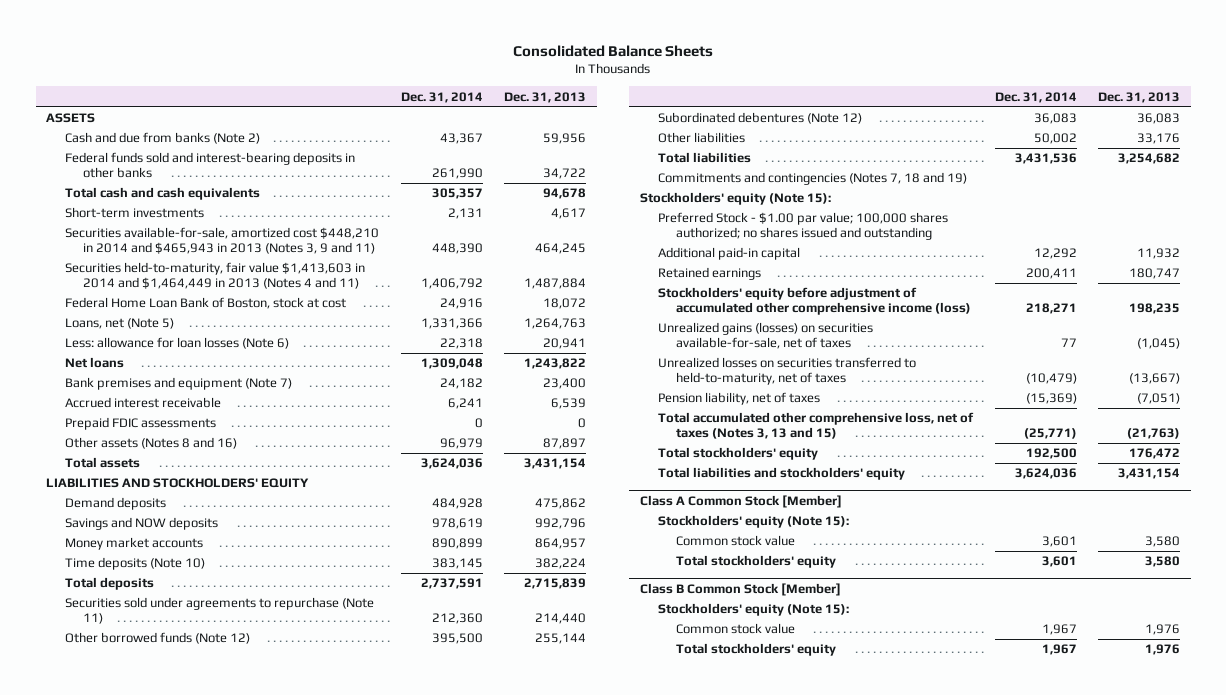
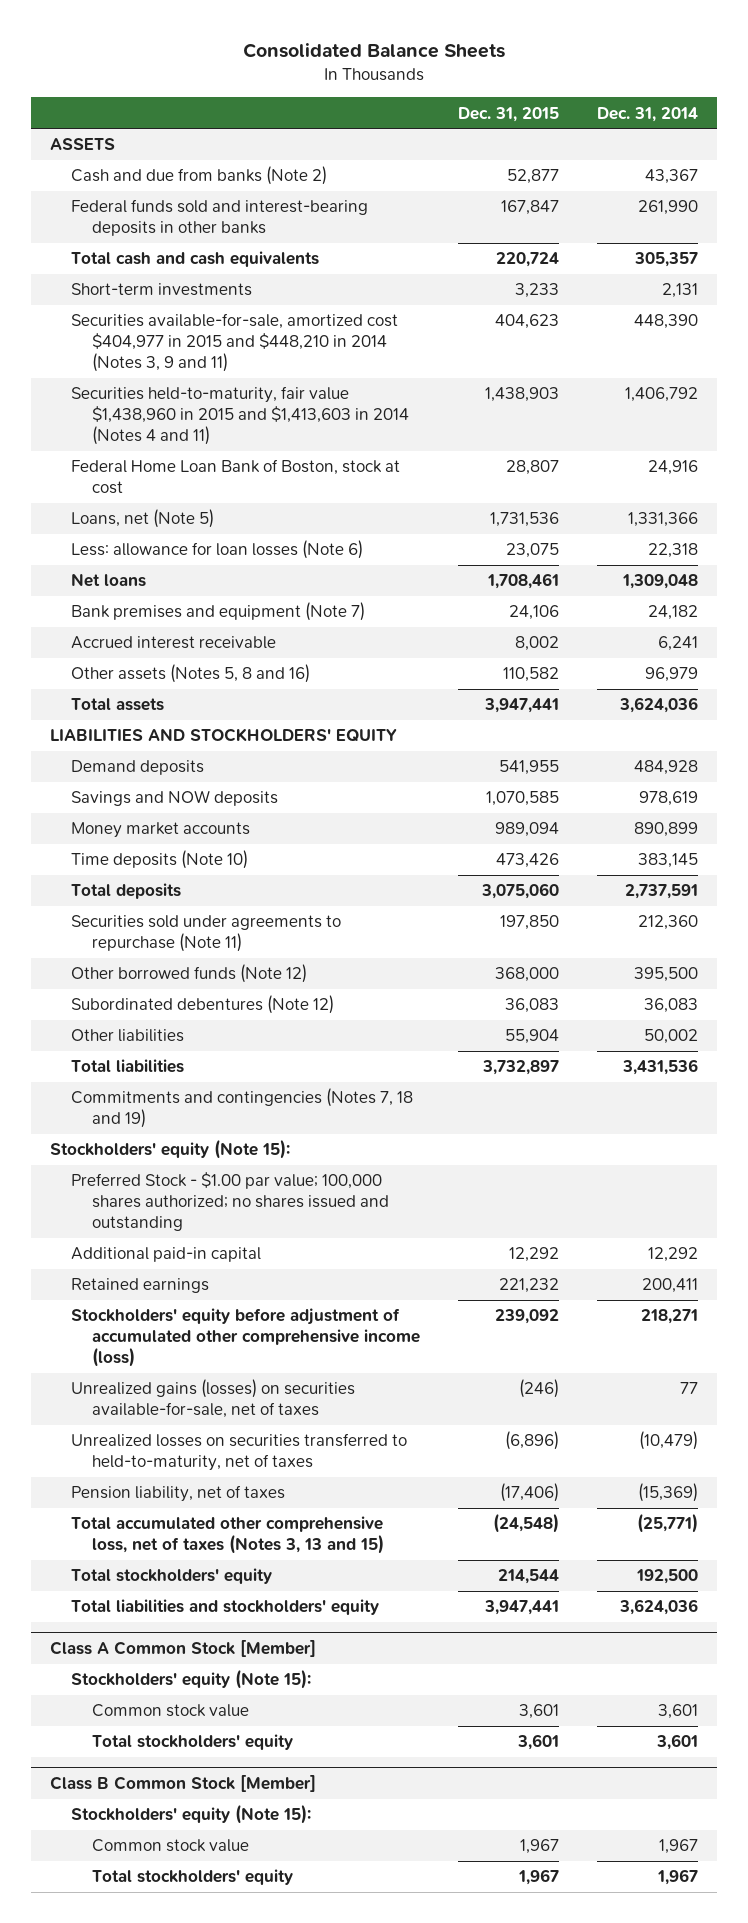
[504,91,587,103] Dec. 31, 2013 -> none
none -> [458,106,560,122] Dec. 31, 2015
[64,227,379,255] Securities available-for-sale, amortized cost $448,210 in 2014 and $465,943 in 2013 (Notes 3, 9 and 11) -> [71,313,399,373] Securities available-for-sale, amortized cost $404,977 in 2015 and $448,210 in 2014 (Notes 3, 9 and 11)
[64,262,365,290] Securities held-to-maturity, fair value $1,413,603 in 2014 and $1,464,449 in 2013 (Notes 4 and 11) -> [71,386,410,446] Securities held-to-maturity, fair value $1,438,960 in 2015 and $1,413,603 in 2014 (Notes 4 and 11)
[64,417,216,431] Prepaid FDIC assessments -> none
[64,437,237,450] Other assets (Notes 8 and 16) -> [71,664,311,684] Other assets (Notes 5, 8 and 16)

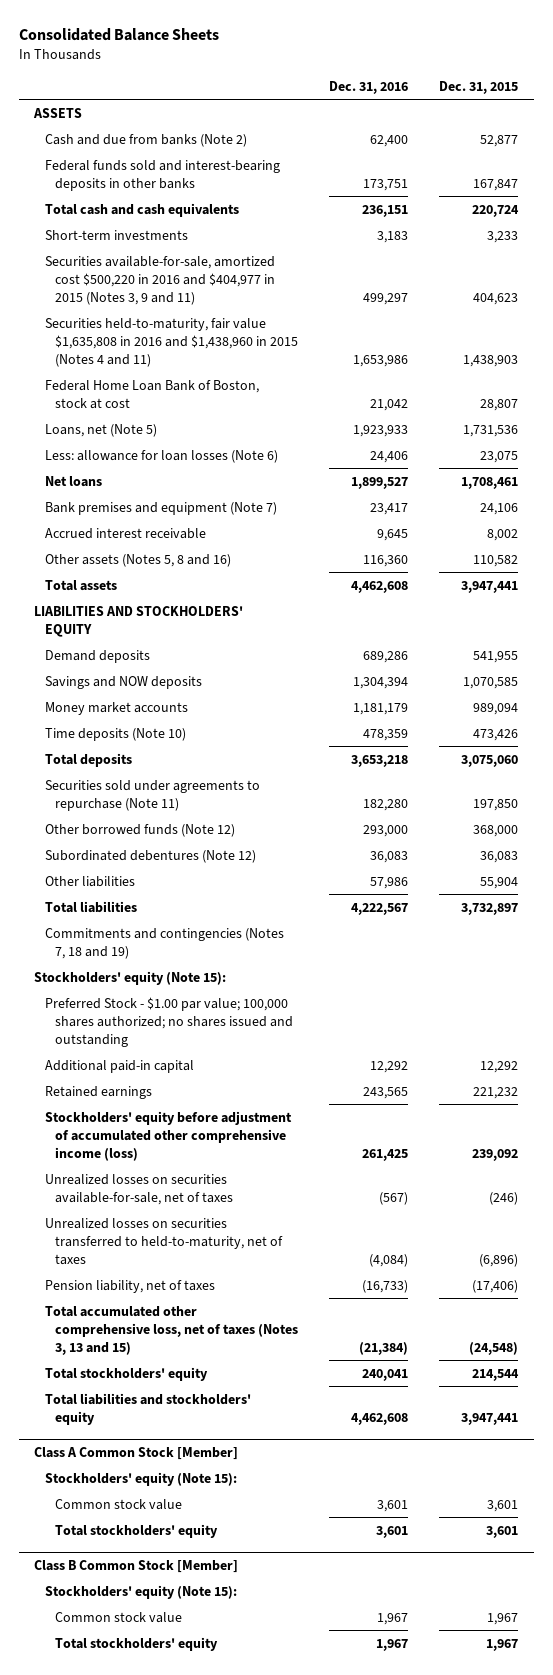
[596,106,698,122] Dec. 31, 2014 -> none
none -> [329,80,409,94] Dec. 31, 2016
[71,313,399,373] Securities available-for-sale, amortized cost $404,977 in 2015 and $448,210 in 2014 (Notes 3, 9 and 11) -> [44,255,276,305] Securities available-for-sale, amortized cost $500,220 in 2016 and $404,977 in 2015 (Notes 3, 9 and 11)
[71,386,410,446] Securities held-to-maturity, fair value $1,438,960 in 2015 and $1,413,603 in 2014 (Notes 4 and 11) -> [44,317,299,367] Securities held-to-maturity, fair value $1,635,808 in 2016 and $1,438,960 in 2015 (Notes 4 and 11)
[71,1379,356,1419] Unrealized gains (losses) on securities available-for-sale, net of taxes -> [44,1173,234,1205] Unrealized losses on securities available-for-sale, net of taxes

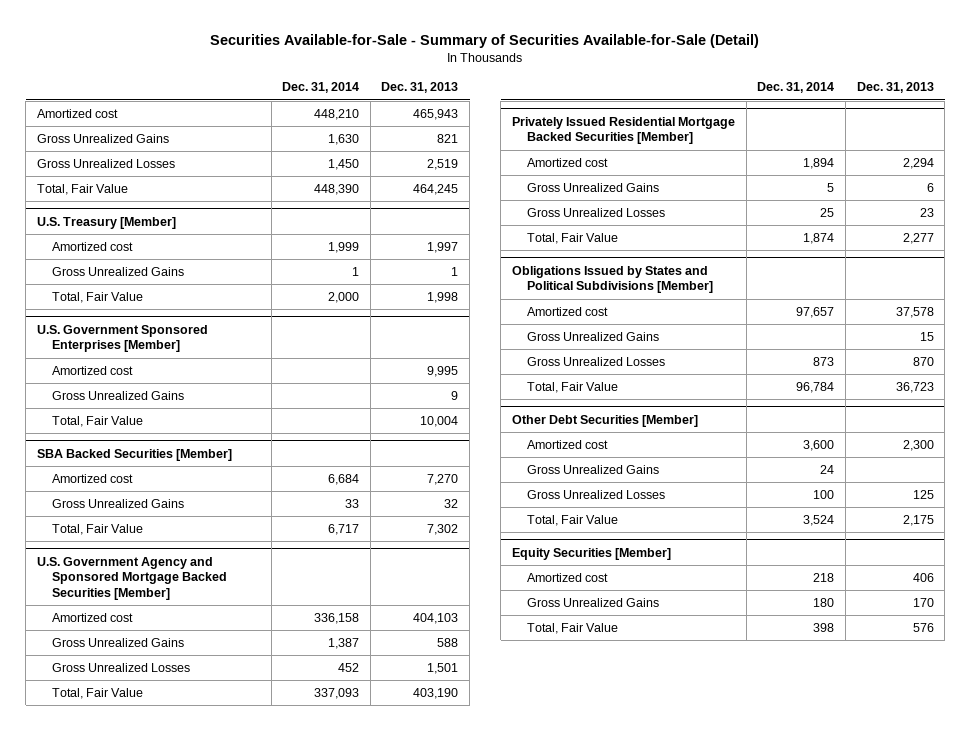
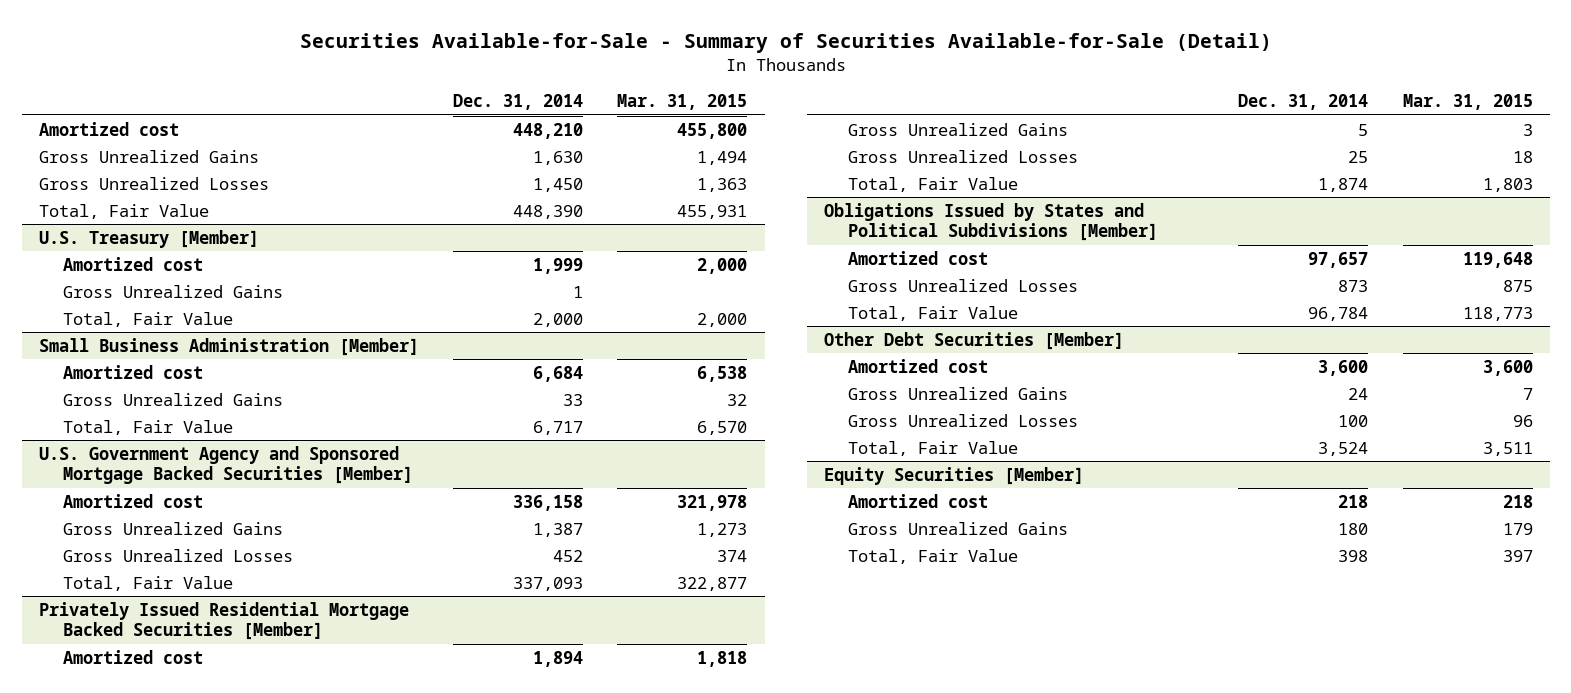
[381,82,459,94] Dec. 31, 2013 -> none
none -> [617,94,748,111] Mar. 31, 2015
[36,324,208,353] U.S. Government Sponsored Enterprises [Member] -> none
[52,365,134,375] Amortized cost -> none
[52,390,185,400] Gross Unrealized Gains -> none
[52,415,144,427] Total, Fair Value -> none
[36,448,232,461] SBA Backed Securities [Member] -> [38,337,419,356] Small Business Administration [Member]
[527,331,660,341] Gross Unrealized Gains -> none

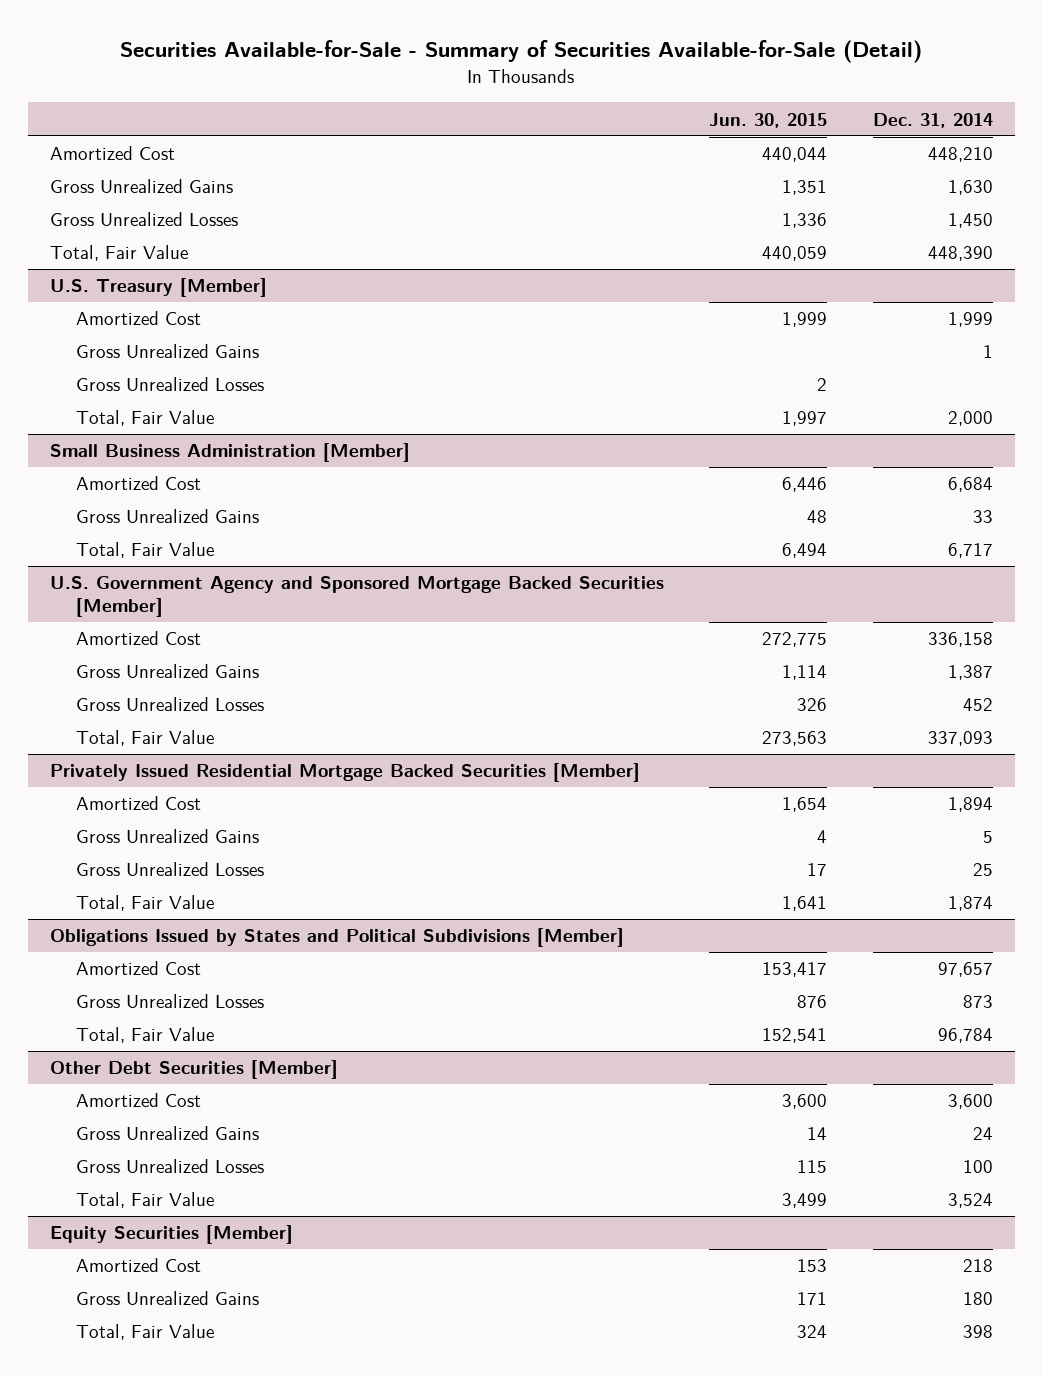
[617,94,748,111] Mar. 31, 2015 -> none
none -> [709,112,828,128] Jun. 30, 2015
[38,121,179,136] Amortized cost -> [50,146,176,161] Amortized Cost
[62,256,203,271] Amortized cost -> [75,311,201,326] Amortized Cost
none -> [75,377,264,392] Gross Unrealized Losses
[62,364,203,379] Amortized cost -> [75,476,201,491] Amortized Cost
[62,493,203,508] Amortized cost -> [75,631,201,646] Amortized Cost
[62,649,203,664] Amortized cost -> [75,796,201,811] Amortized Cost
[847,250,988,265] Amortized cost -> [75,961,201,976] Amortized Cost
[847,358,988,373] Amortized cost -> [75,1093,201,1108] Amortized Cost
[847,493,988,508] Amortized cost -> [75,1258,201,1273] Amortized Cost

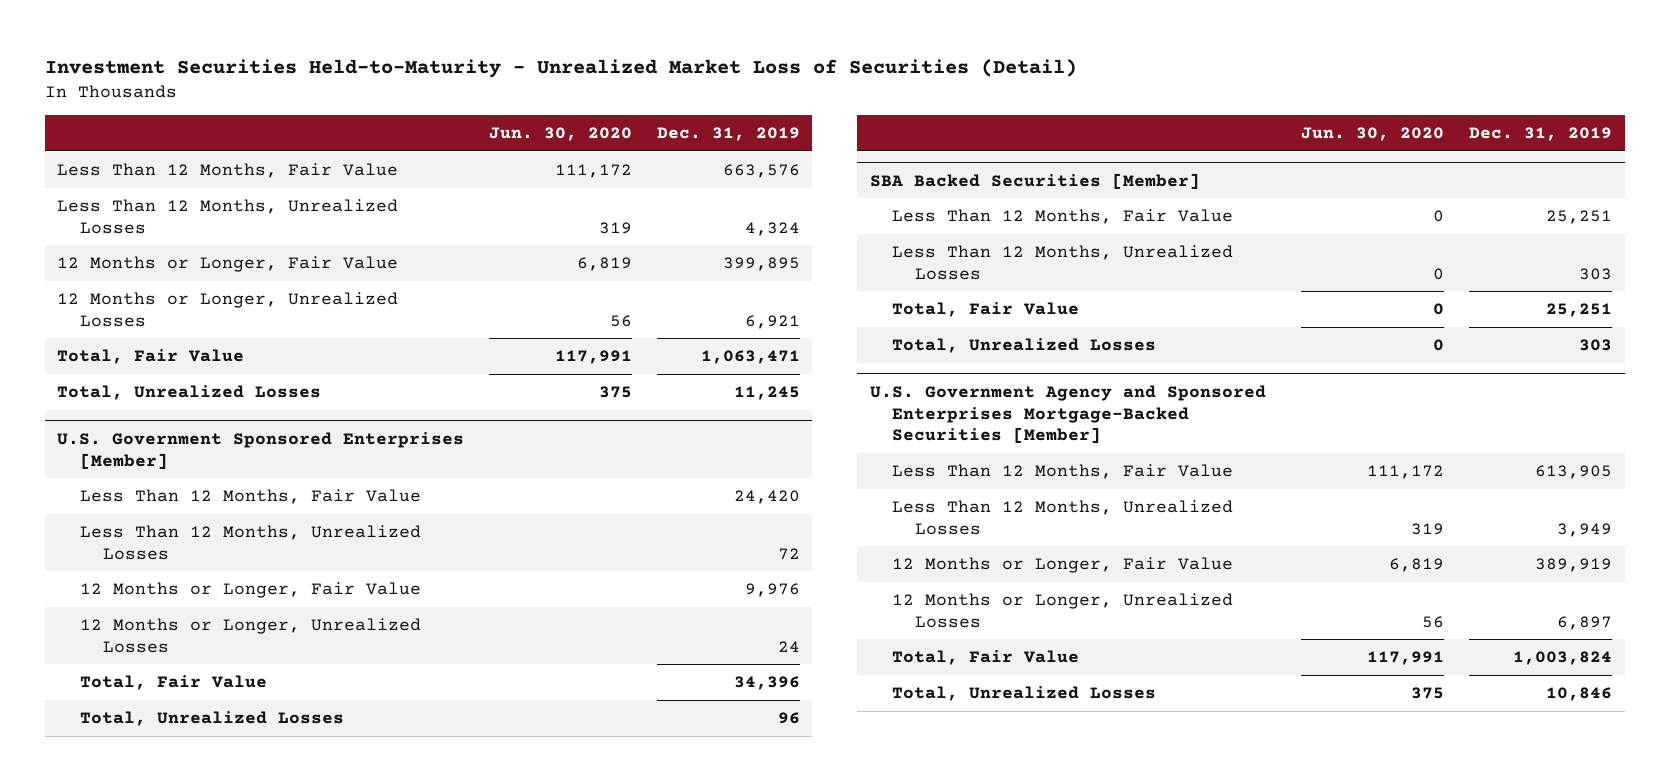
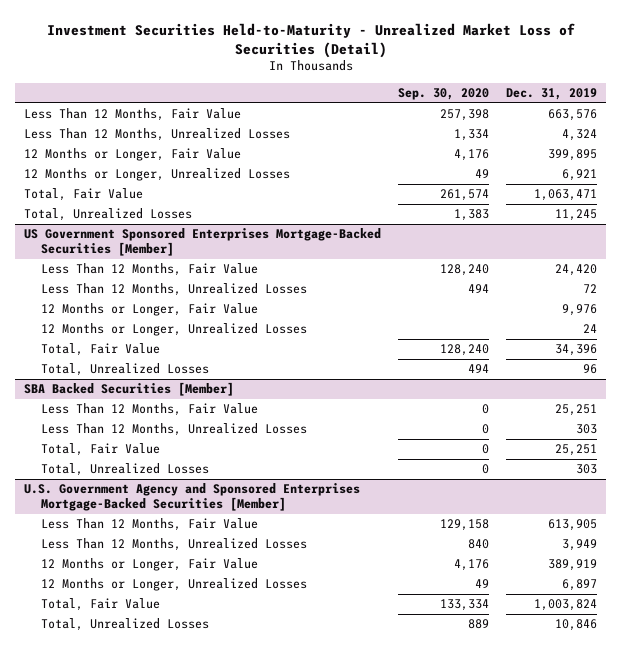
[489,127,633,142] Jun. 30, 2020 -> none
none -> [398,88,490,101] Sep. 30, 2020
[57,431,465,469] U.S. Government Sponsored Enterprises [Member] -> [24,228,382,257] US Government Sponsored Enterprises Mortgage-Backed Securities [Member]

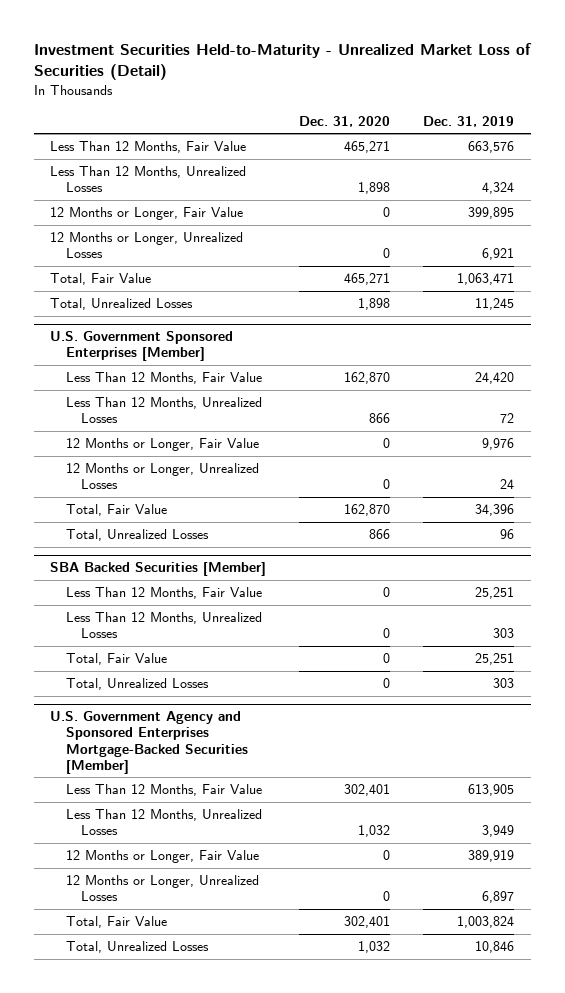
[398,88,490,101] Sep. 30, 2020 -> none
none -> [299,115,391,127] Dec. 31, 2020
[24,228,382,257] US Government Sponsored Enterprises Mortgage-Backed Securities [Member] -> [50,331,234,362] U.S. Government Sponsored Enterprises [Member]

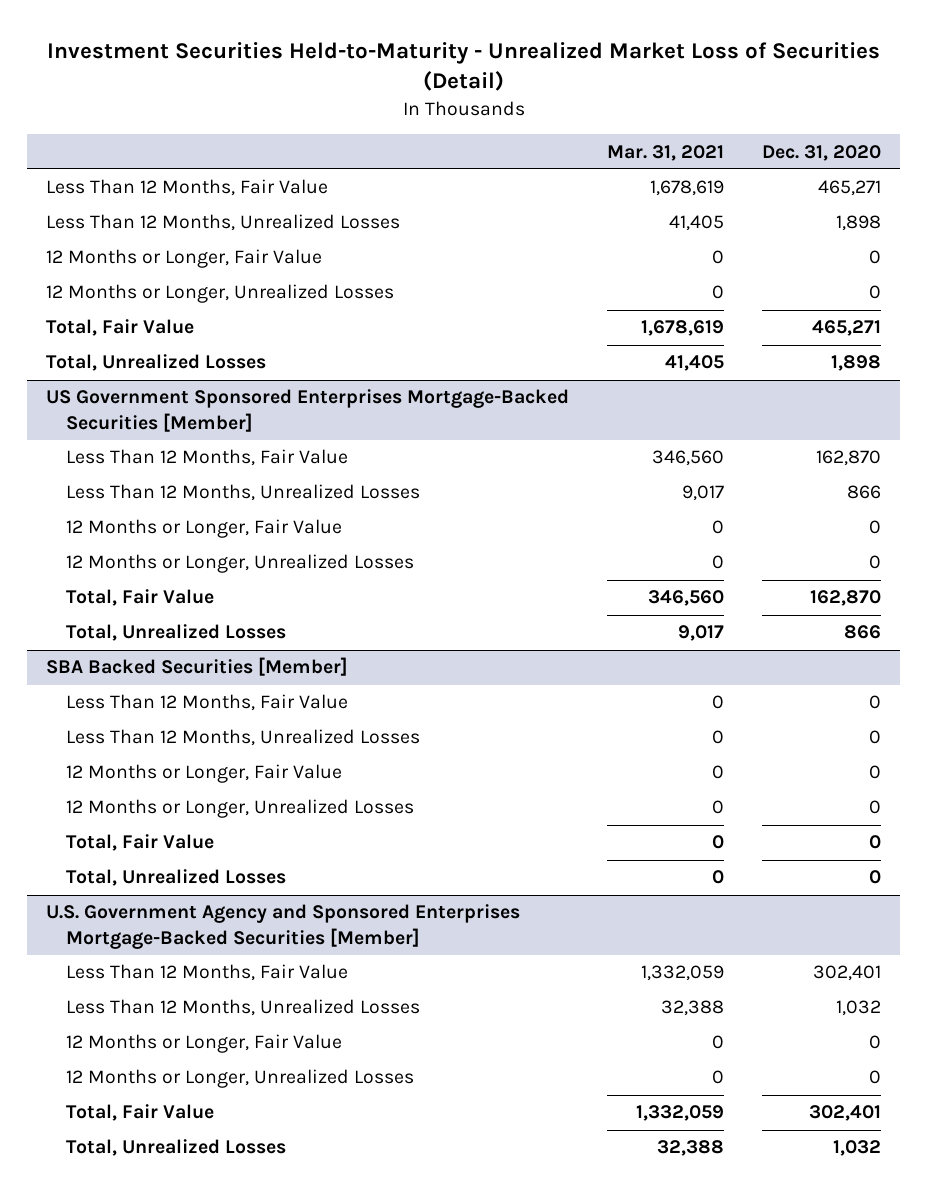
[423,115,515,127] Dec. 31, 2019 -> none
none -> [607,144,725,161] Mar. 31, 2021
[50,331,234,362] U.S. Government Sponsored Enterprises [Member] -> [46,389,570,432] US Government Sponsored Enterprises Mortgage-Backed Securities [Member]
none -> [65,764,342,784] 12 Months or Longer, Fair Value
none -> [65,799,414,819] 12 Months or Longer, Unrealized Losses

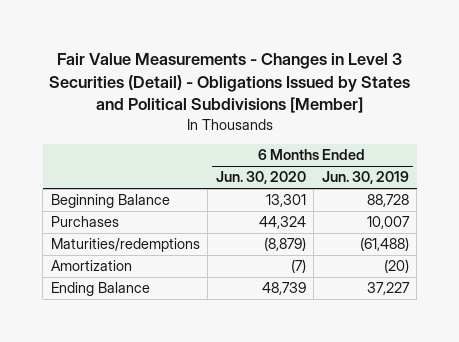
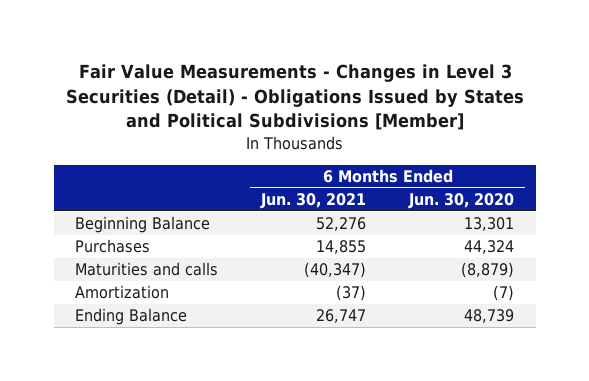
[321,171,409,185] Jun. 30, 2019 -> none
none -> [260,192,367,209] Jun. 30, 2021
[50,238,200,253] Maturities/redemptions -> [75,262,219,277] Maturities and calls

